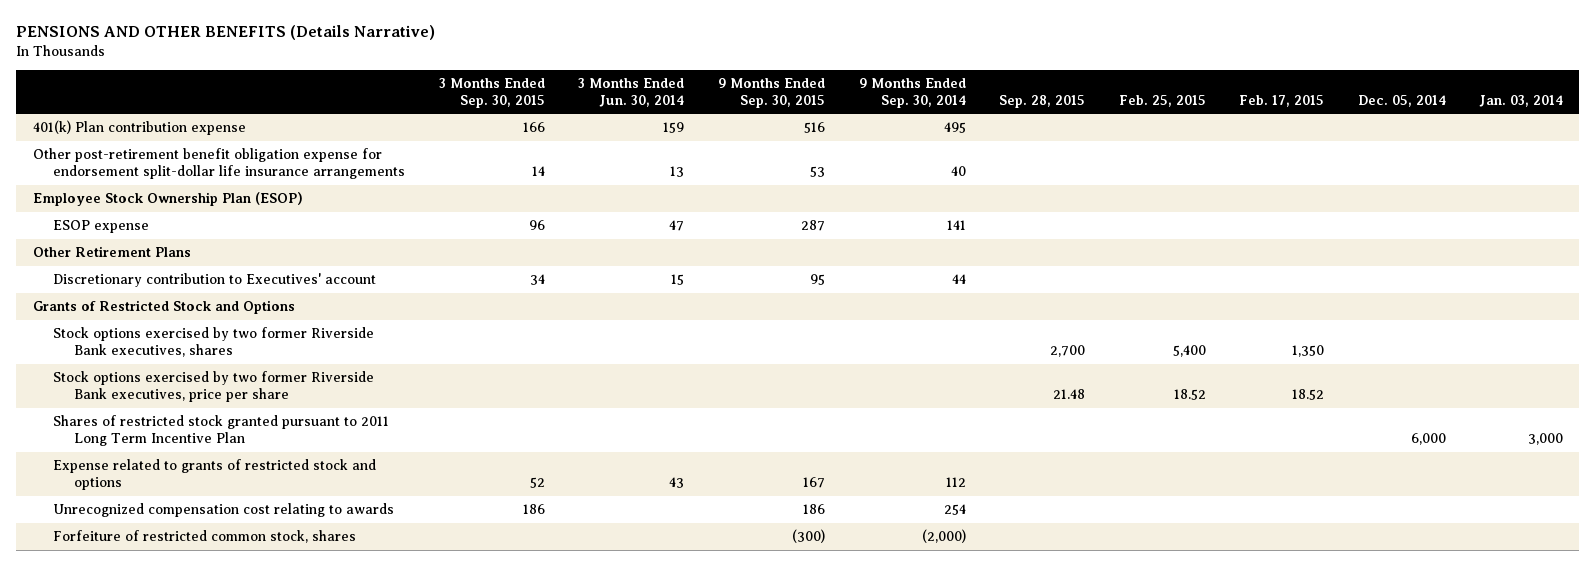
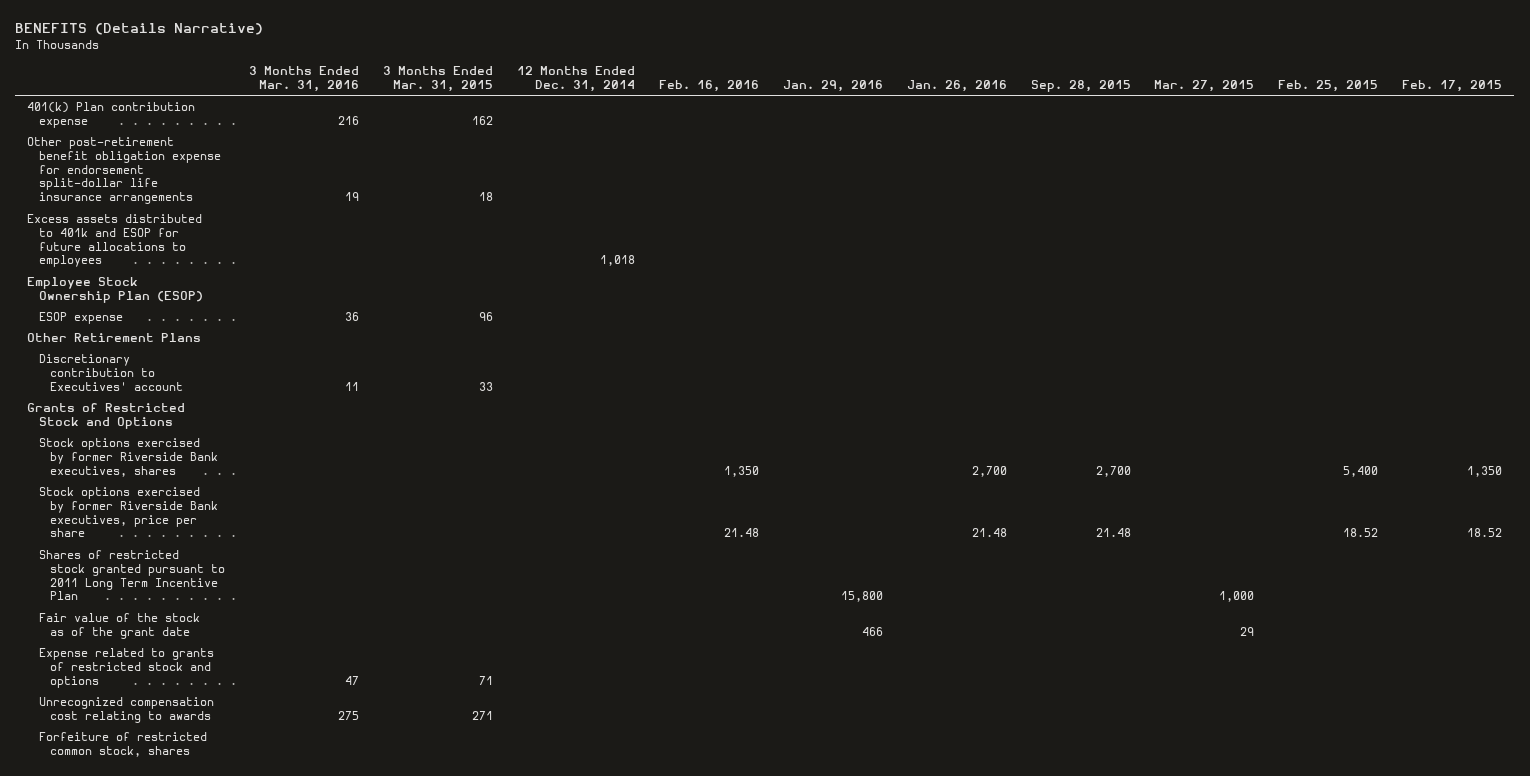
[15,25,435,41] PENSIONS AND OTHER BENEFITS (Details Narrative) -> [15,23,264,36] BENEFITS (Details Narrative)
[438,77,545,108] 3 Months Ended Sep. 30, 2015 -> none
[578,77,685,107] 3 Months Ended Jun. 30, 2014 -> none
[718,77,826,108] 9 Months Ended Sep. 30, 2015 -> none
[858,77,966,108] 9 Months Ended Sep. 30, 2014 -> none
[1357,94,1446,107] Dec. 05, 2014 -> none
[1478,94,1563,107] Jan. 03, 2014 -> none
none -> [249,66,360,93] 3 Months Ended Mar. 31, 2016
none -> [383,66,494,93] 3 Months Ended Mar. 31, 2015
none -> [517,66,636,93] 12 Months Ended Dec. 31, 2014
none -> [658,80,759,93] Feb. 16, 2016
none -> [782,80,883,93] Jan. 29, 2016
none -> [906,80,1007,93] Jan. 26, 2016
none -> [1154,80,1255,93] Mar. 27, 2015
none -> [27,214,203,268] Excess assets distributed to 401k and ESOP for future allocations to employees
[53,327,375,358] Stock options exercised by two former Riverside Bank executives, shares -> [38,438,219,477] Stock options exercised by former Riverside Bank executives, shares
[53,371,375,403] Stock options exercised by two former Riverside Bank executives, price per share -> [38,487,219,538] Stock options exercised by former Riverside Bank executives, price per share
none -> [38,613,200,639] Fair value of the stock as of the grant date

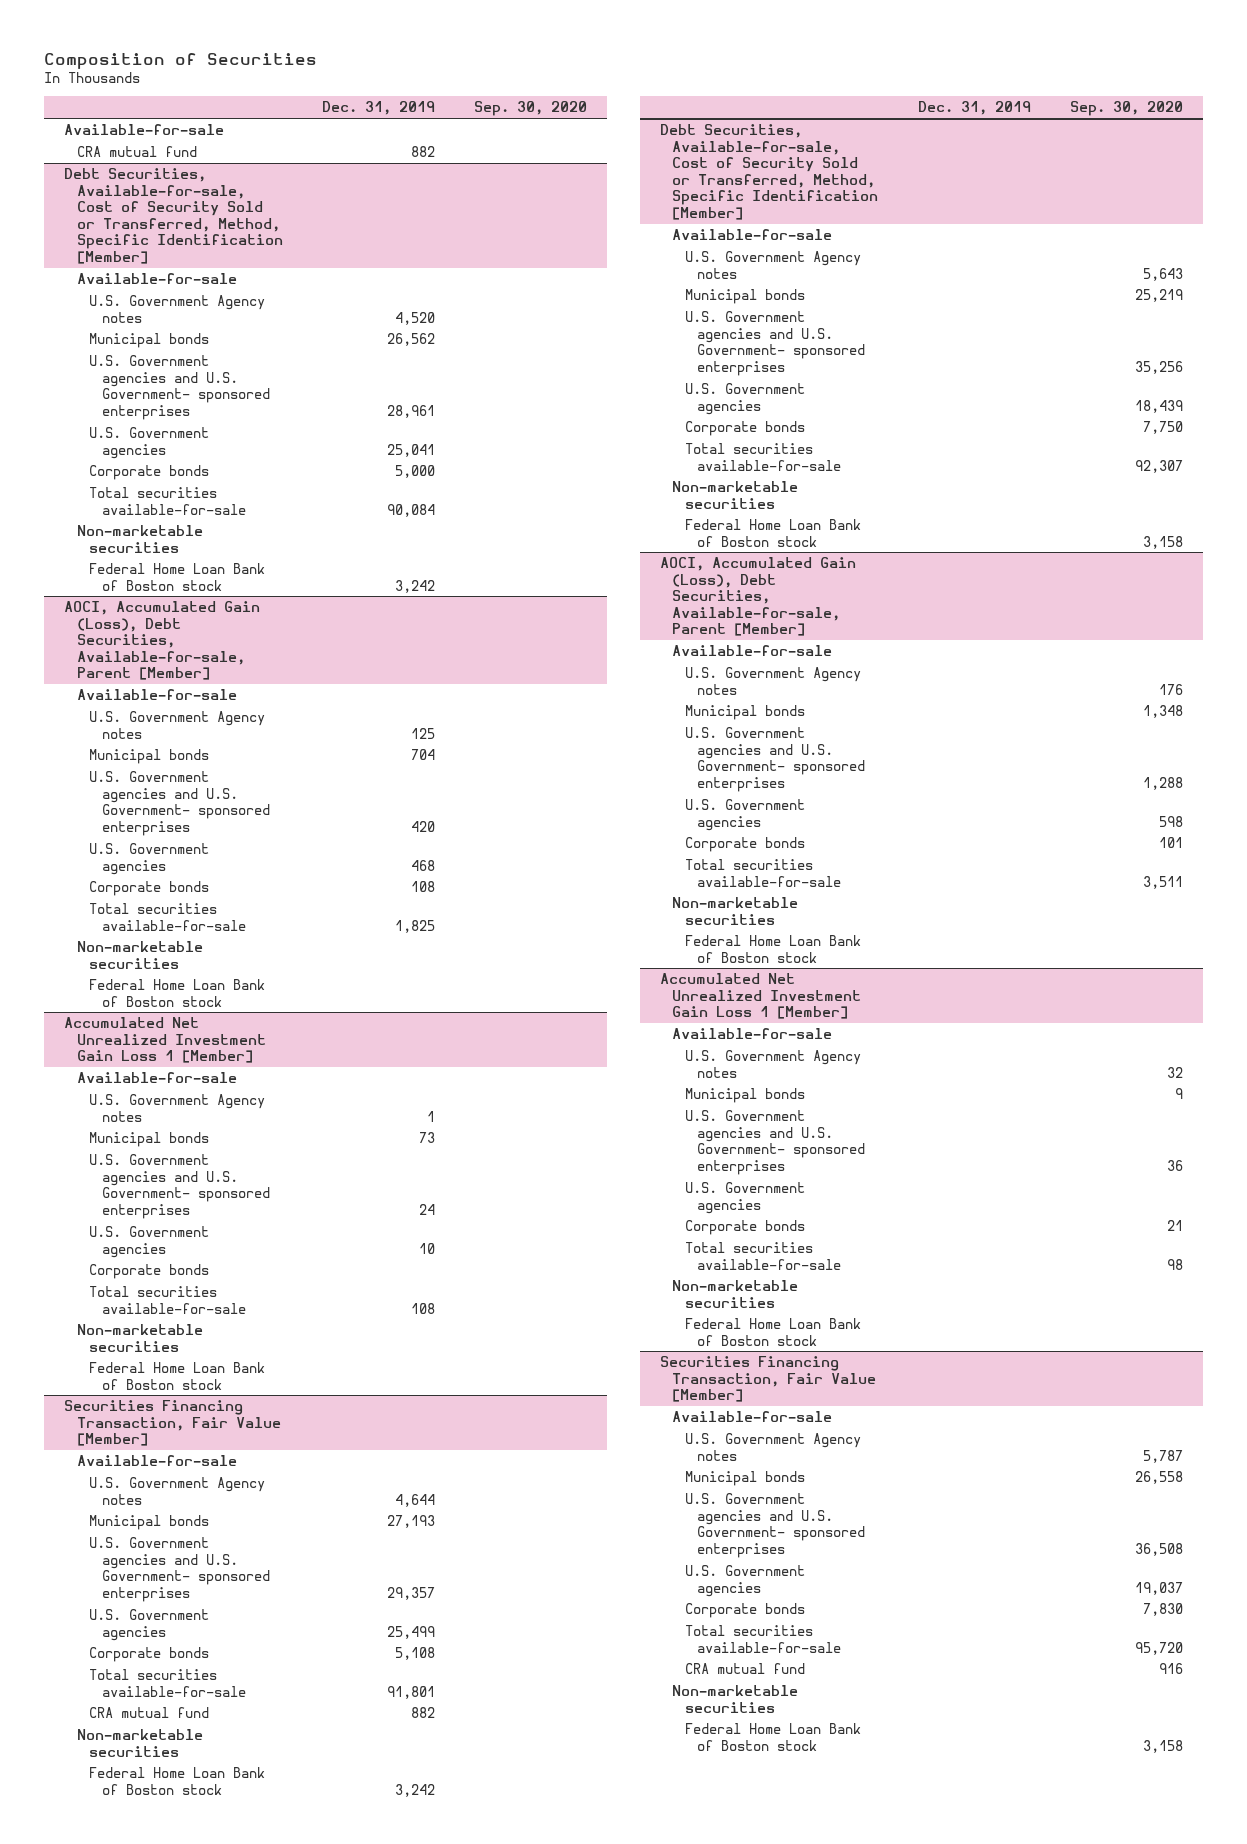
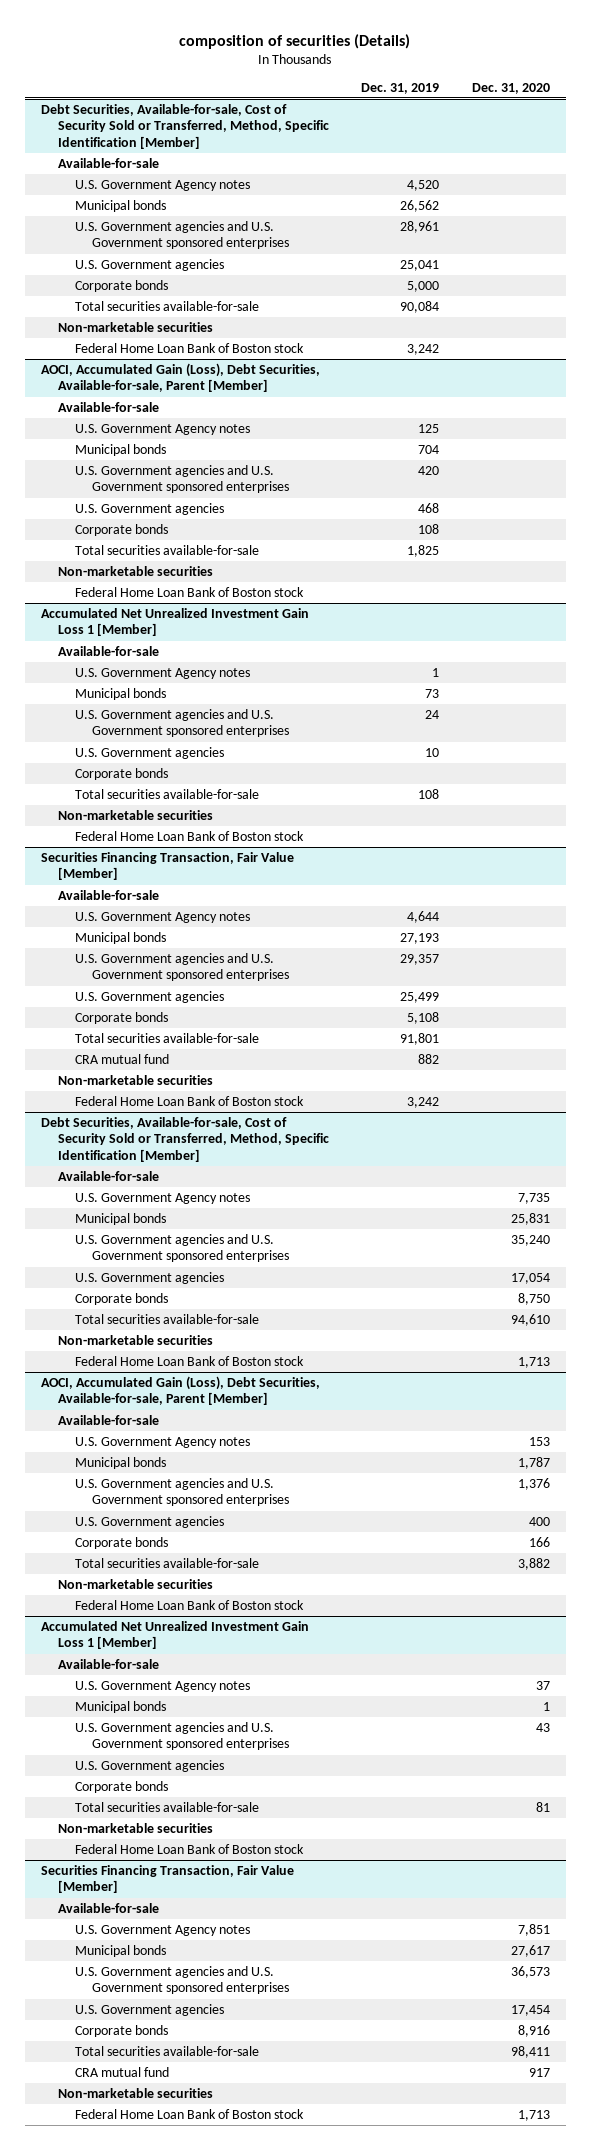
[44,53,318,70] Composition of Securities -> [179,33,411,49] composition of securities (Details)
[474,101,588,117] Sep. 30, 2020 -> none
none -> [471,82,550,94] Dec. 31, 2020
[64,123,225,135] Available-for-sale -> none
[76,145,197,157] CRA mutual fund -> none
[89,354,270,420] U.S. Government agencies and U.S. Government- sponsored enterprises -> [75,220,290,250] U.S. Government agencies and U.S. Government sponsored enterprises
[89,770,270,836] U.S. Government agencies and U.S. Government- sponsored enterprises -> [75,464,290,494] U.S. Government agencies and U.S. Government sponsored enterprises
[89,1153,270,1219] U.S. Government agencies and U.S. Government- sponsored enterprises -> [75,708,290,738] U.S. Government agencies and U.S. Government sponsored enterprises
[89,1536,270,1602] U.S. Government agencies and U.S. Government- sponsored enterprises -> [75,952,290,982] U.S. Government agencies and U.S. Government sponsored enterprises
[684,310,866,376] U.S. Government agencies and U.S. Government- sponsored enterprises -> [75,1233,290,1263] U.S. Government agencies and U.S. Government sponsored enterprises
[684,726,866,792] U.S. Government agencies and U.S. Government- sponsored enterprises -> [75,1477,290,1507] U.S. Government agencies and U.S. Government sponsored enterprises
[684,1109,866,1175] U.S. Government agencies and U.S. Government- sponsored enterprises -> [75,1721,290,1751] U.S. Government agencies and U.S. Government sponsored enterprises
[684,1492,866,1558] U.S. Government agencies and U.S. Government- sponsored enterprises -> [75,1965,290,1995] U.S. Government agencies and U.S. Government sponsored enterprises

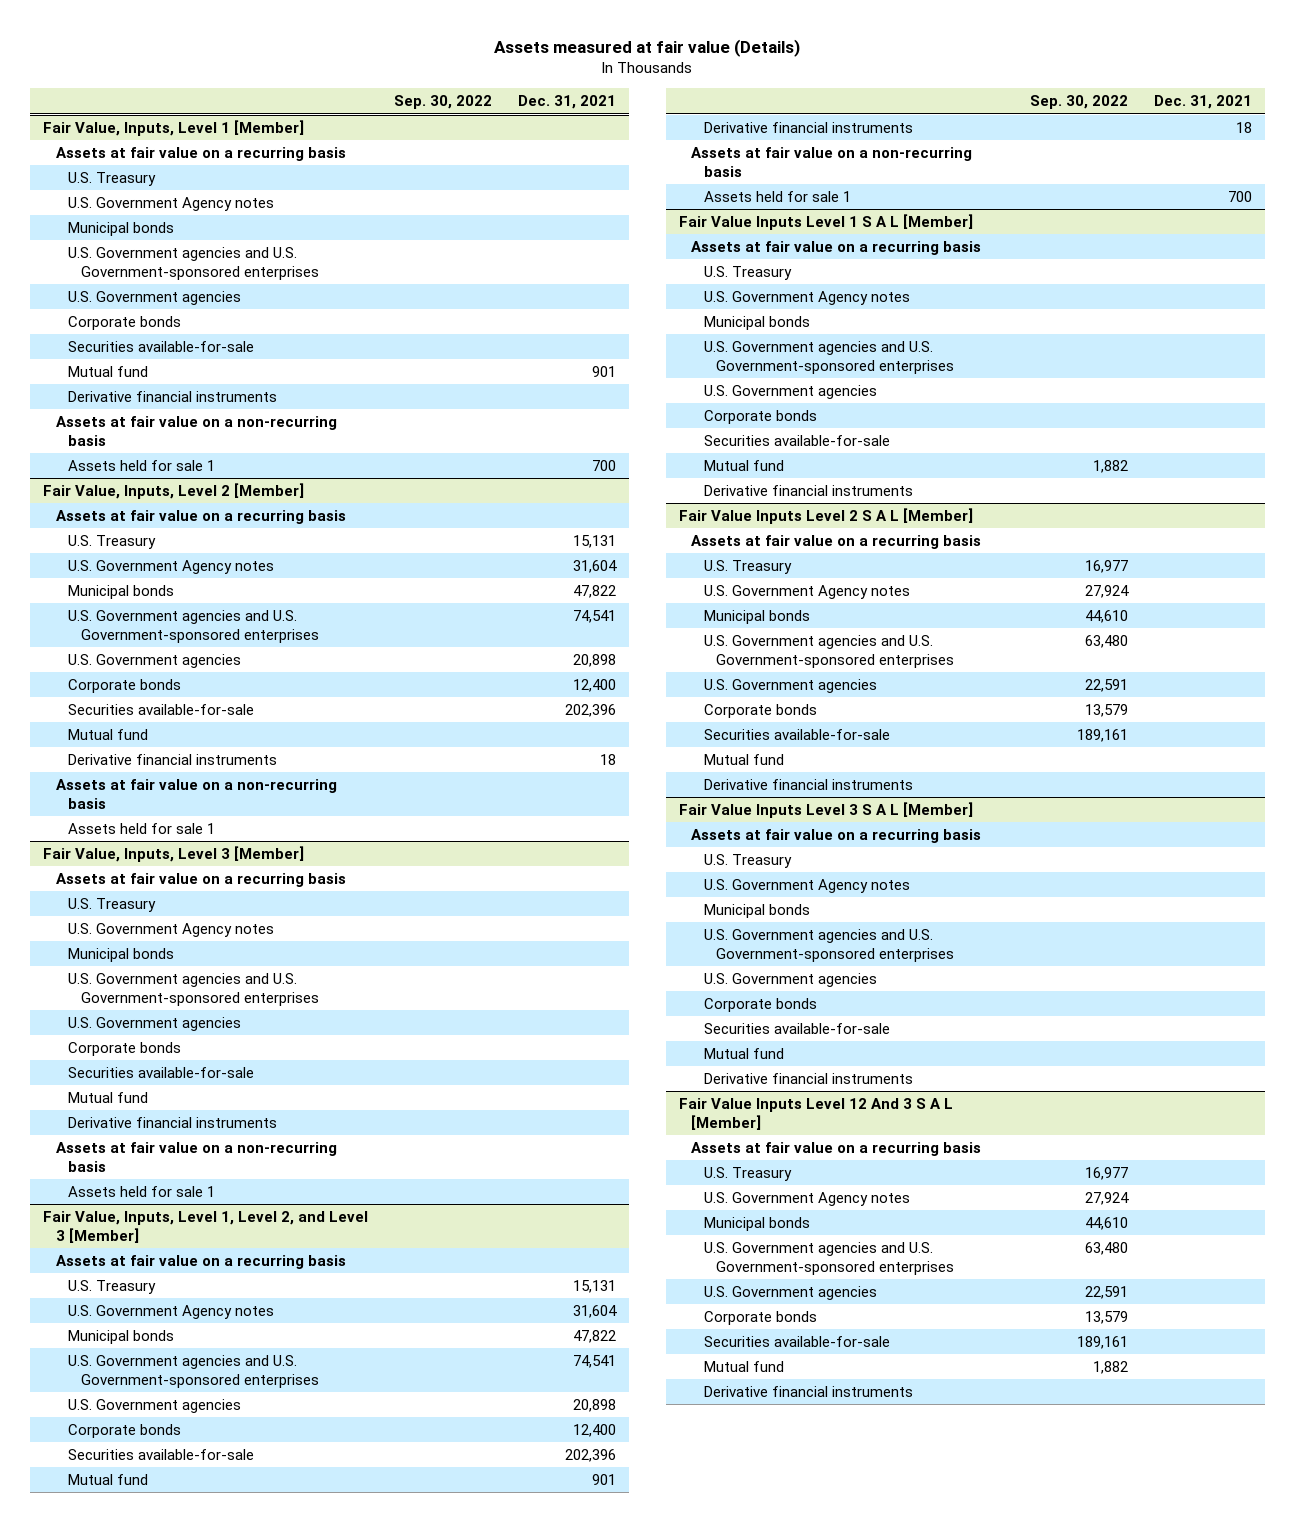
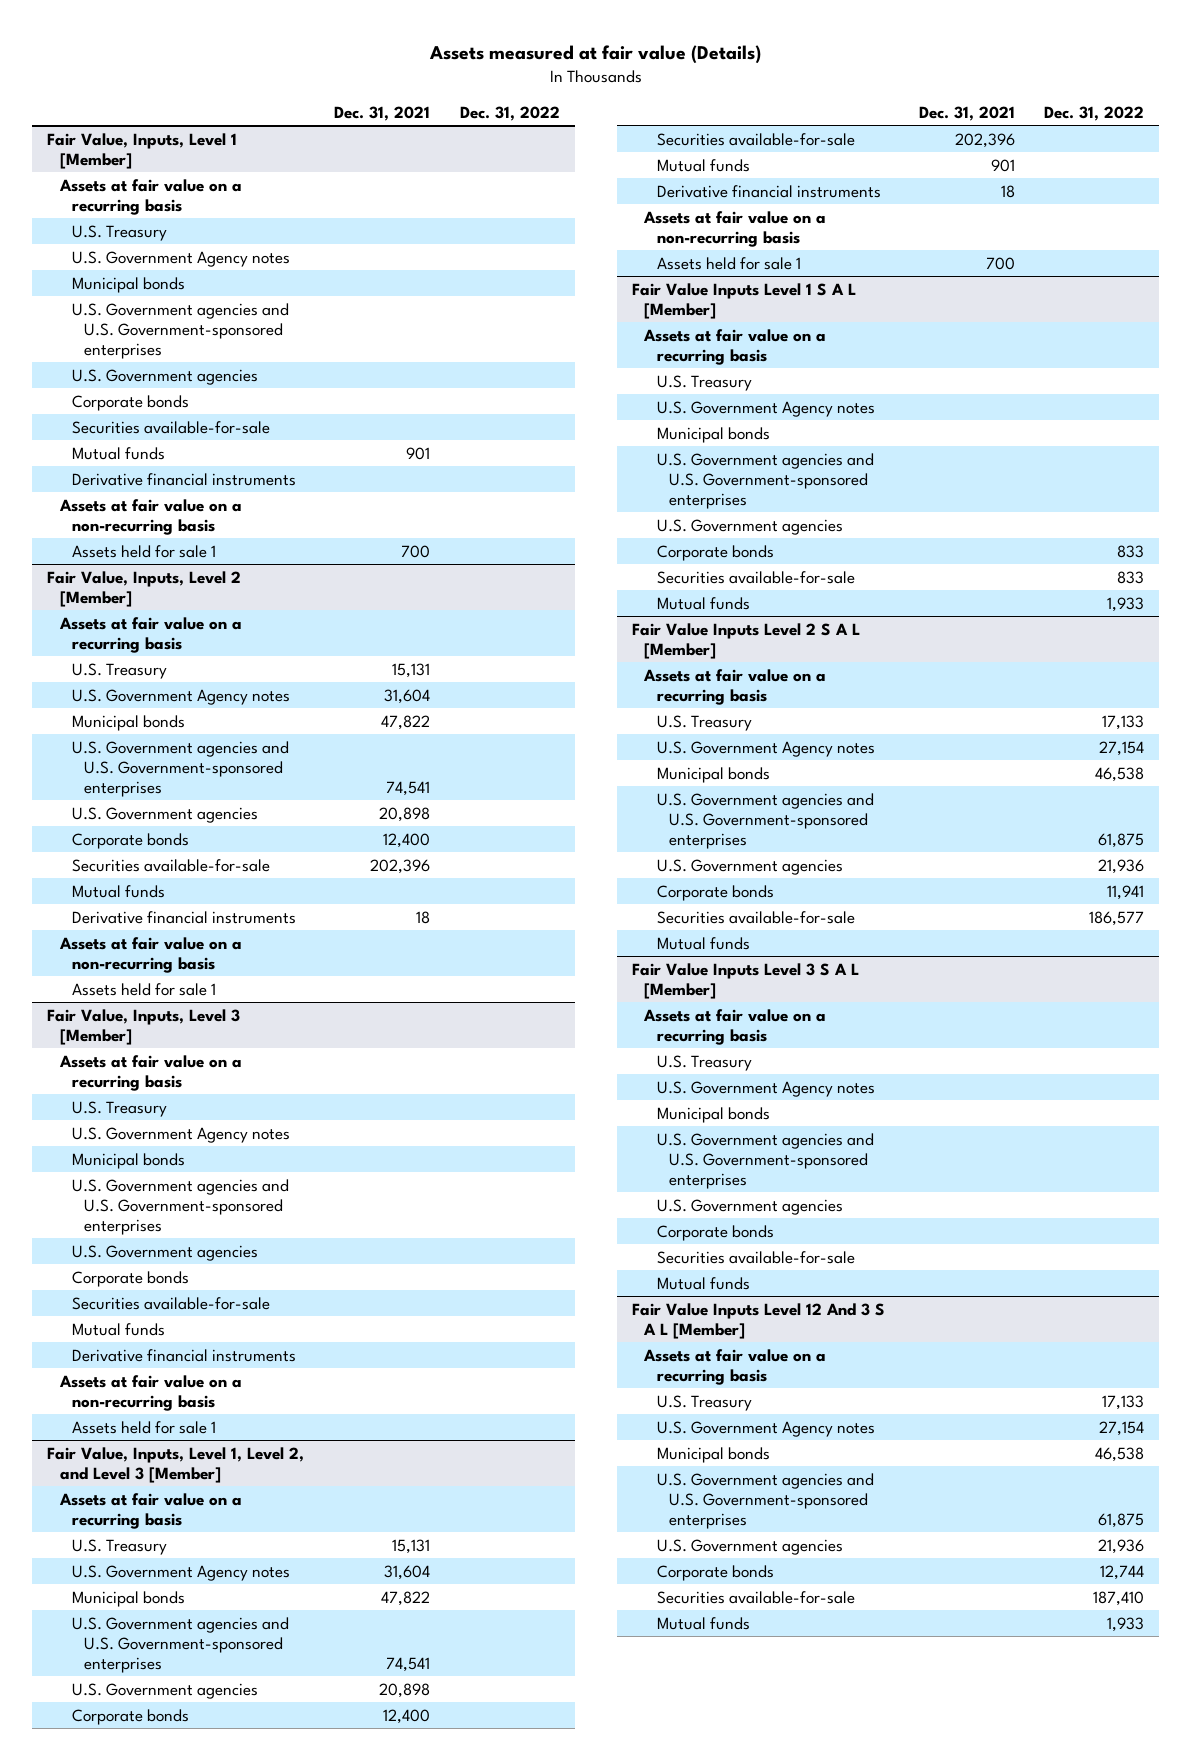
[394,95,493,110] Sep. 30, 2022 -> none
none -> [459,105,560,121] Dec. 31, 2022
[68,365,149,377] Mutual fund -> [71,446,165,460] Mutual funds
[68,728,149,740] Mutual fund -> [71,884,165,898] Mutual funds
[68,1091,149,1103] Mutual fund -> [71,1322,165,1336] Mutual funds
[68,1473,149,1485] Mutual fund -> [656,158,750,172] Mutual funds
[703,484,913,496] Derivative financial instruments -> none
[703,459,784,471] Mutual fund -> [656,596,750,610] Mutual funds
[703,778,913,790] Derivative financial instruments -> none
[703,753,784,765] Mutual fund -> [656,936,750,950] Mutual funds
[703,1072,913,1084] Derivative financial instruments -> none
[703,1047,784,1059] Mutual fund -> [656,1276,750,1290] Mutual funds
[703,1385,913,1397] Derivative financial instruments -> none
[703,1360,784,1372] Mutual fund -> [656,1616,750,1630] Mutual funds

